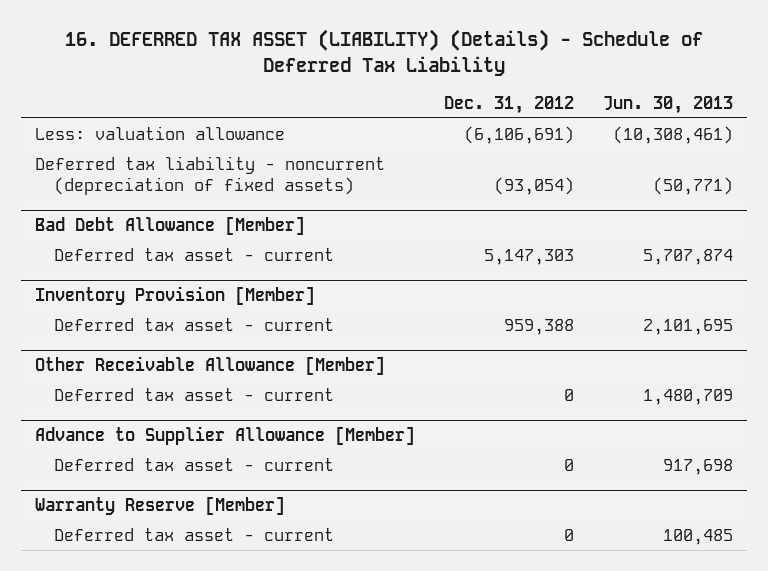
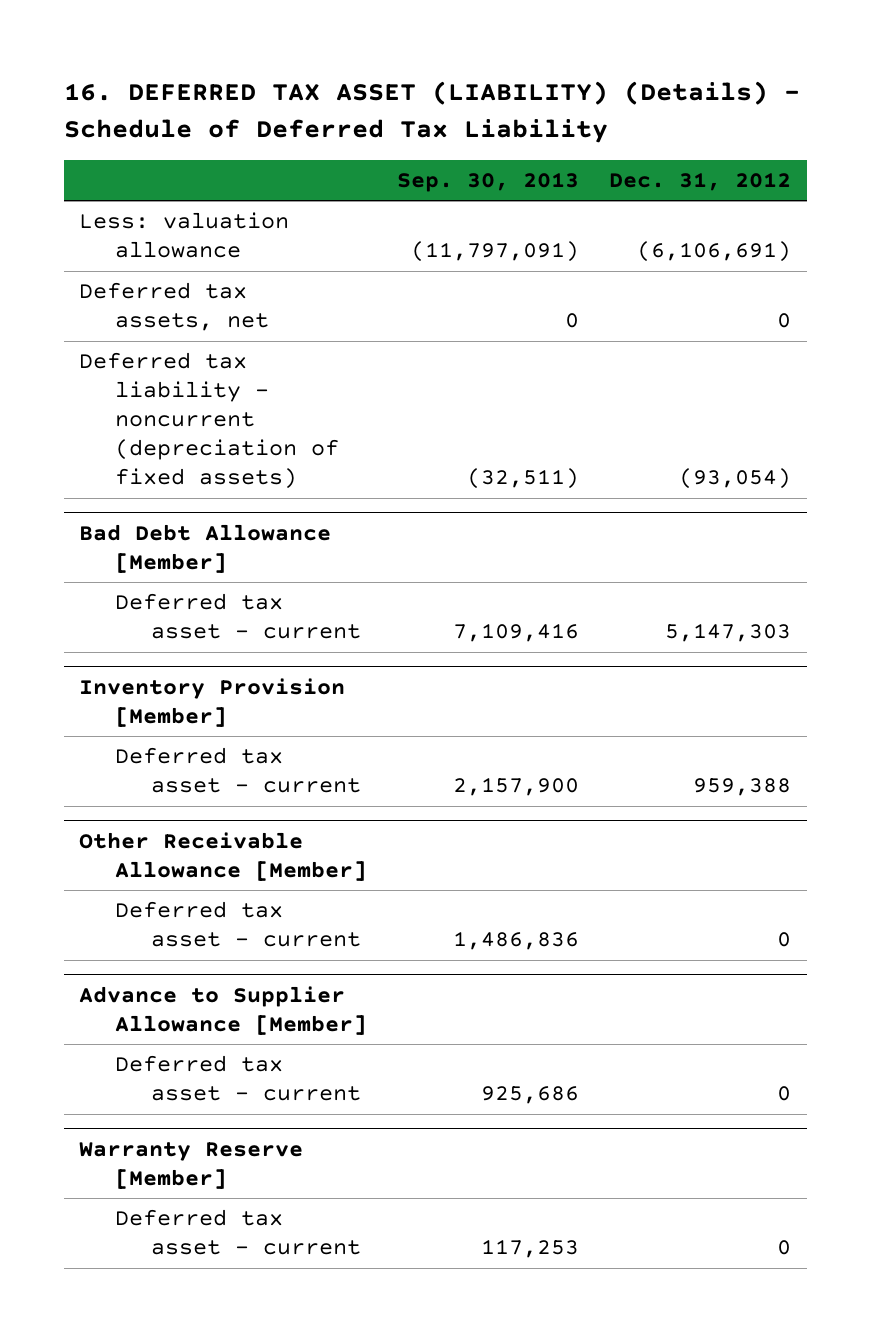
[602,95,733,114] Jun. 30, 2013 -> none
none -> [397,172,580,193] Sep. 30, 2013
none -> [78,282,270,332] Deferred tax assets, net

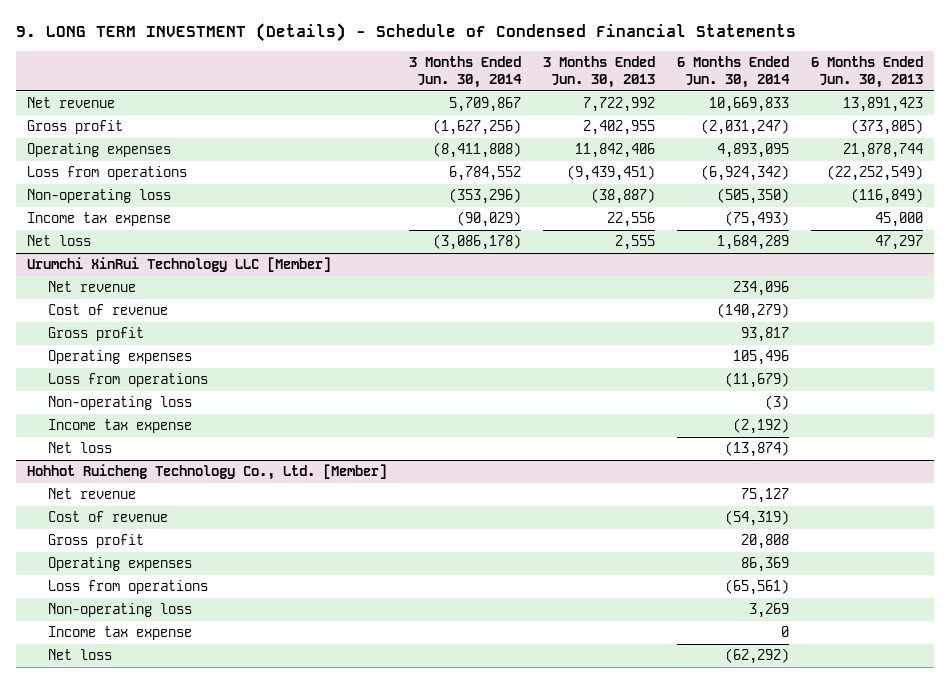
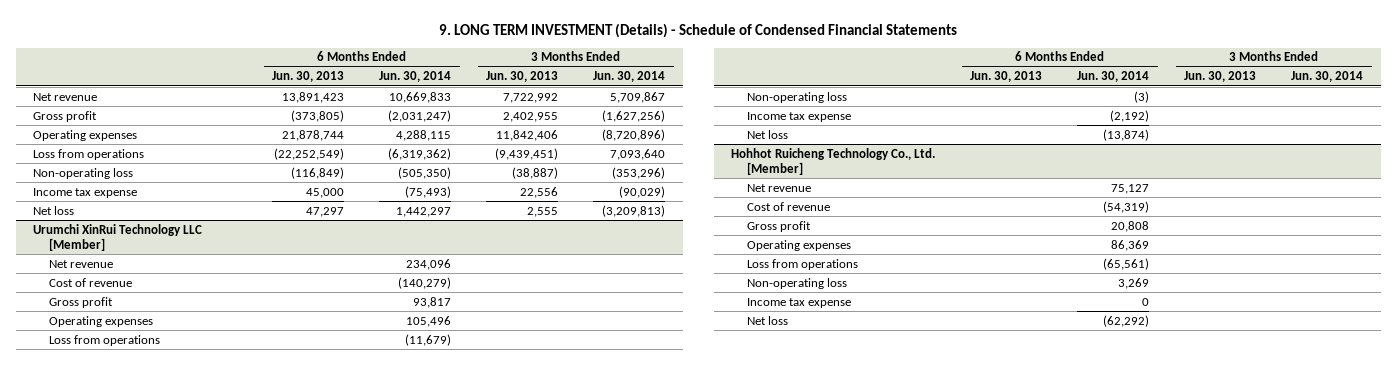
[432,142,521,159] (8,411,808) -> [602,128,666,141] (8,720,896)
[716,143,789,159] 4,893,095 -> [396,129,452,141] 4,288,115
[448,166,521,182] 6,784,552 -> [610,148,666,160] 7,093,640
[700,165,789,182] (6,924,342) -> [388,147,452,160] (6,319,362)
[432,234,521,251] (3,086,178) -> [602,204,666,217] (3,209,813)
[716,235,789,251] 1,684,289 -> [396,206,452,217] 1,442,297

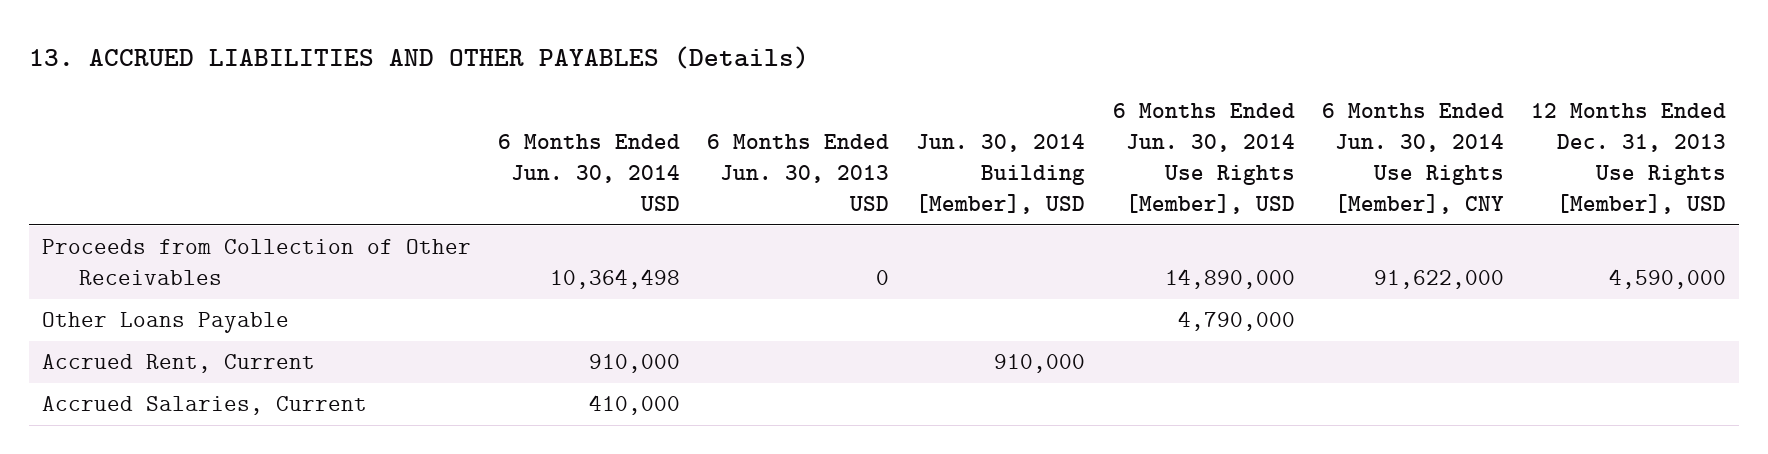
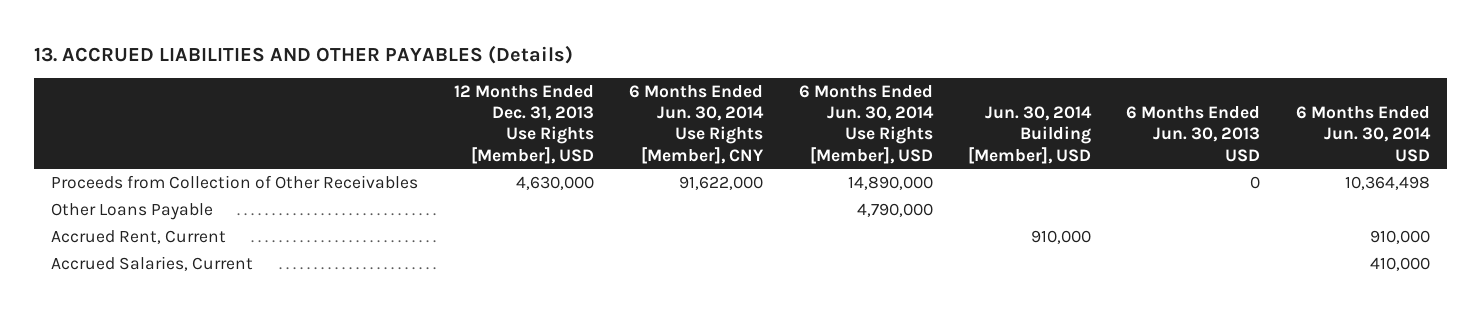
[1608,269,1726,290] 4,590,000 -> [515,175,594,190] 4,630,000

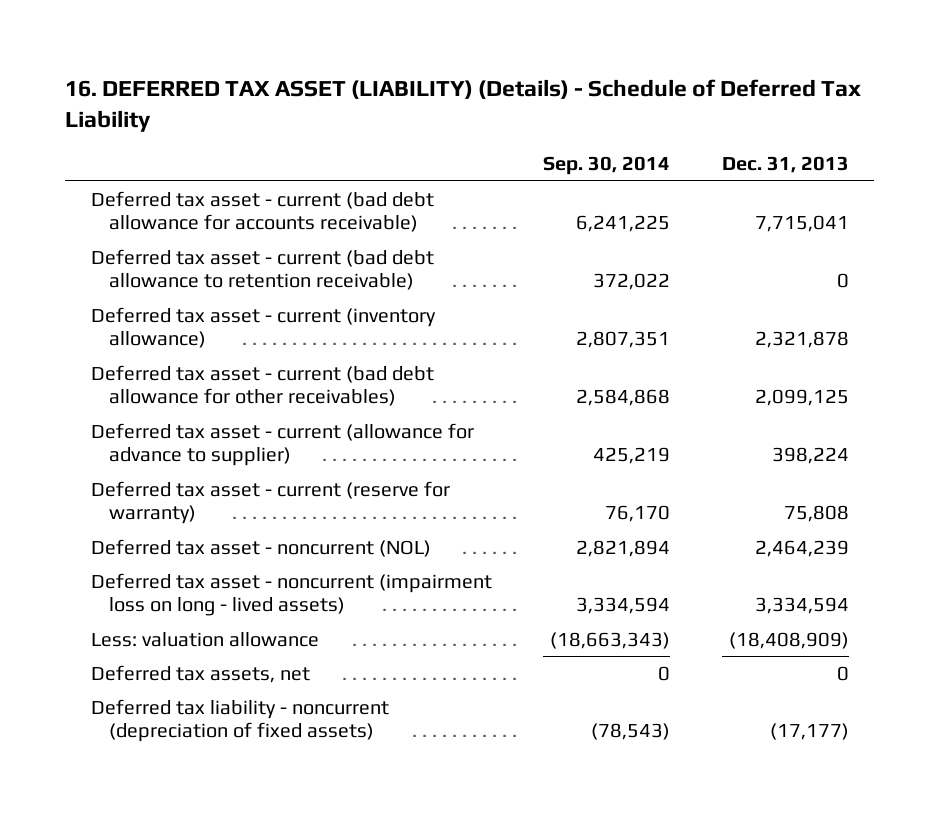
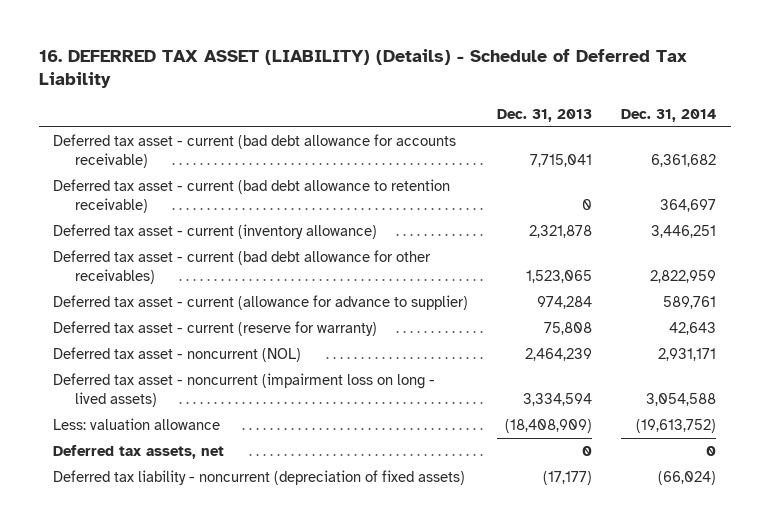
[543,156,671,176] Sep. 30, 2014 -> none
none -> [621,108,717,122] Dec. 31, 2014
[754,389,849,407] 2,099,125 -> [526,270,593,284] 1,523,065
[771,447,849,465] 398,224 -> [537,296,593,310] 974,284

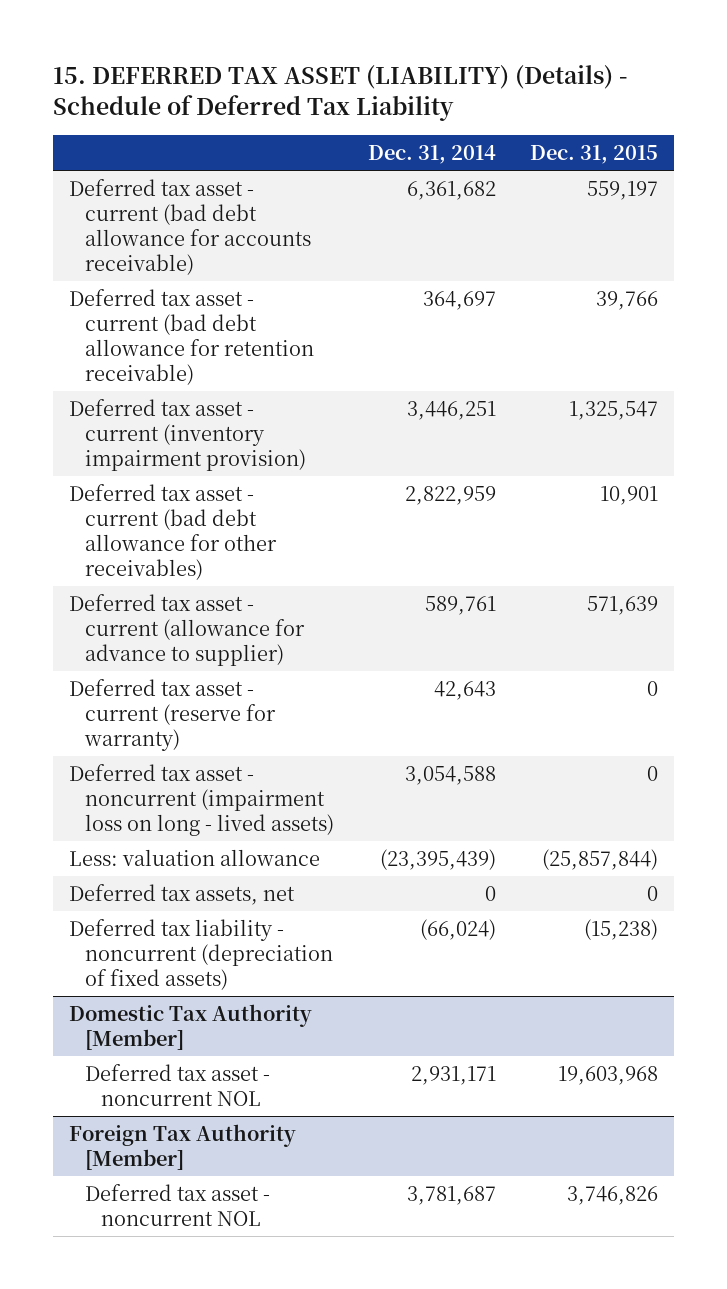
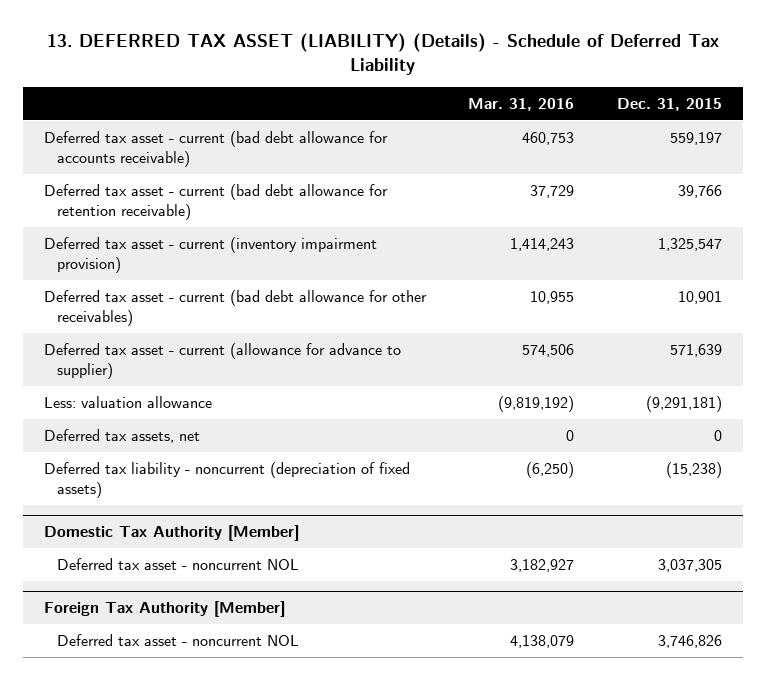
[52,64,628,121] 15. DEFERRED TAX ASSET (LIABILITY) (Details) - Schedule of Deferred Tax Liability -> [46,33,719,76] 13. DEFERRED TAX ASSET (LIABILITY) (Details) - Schedule of Deferred Tax Liability
[367,144,496,164] Dec. 31, 2014 -> none
none -> [468,97,575,111] Mar. 31, 2016
[69,679,277,751] Deferred tax asset - current (reserve for warranty) -> none
[69,764,335,836] Deferred tax asset - noncurrent (impairment loss on long - lived assets) -> none
[541,849,658,871] (25,857,844) -> [645,395,722,412] (9,291,181)
[557,1066,658,1086] 19,603,968 -> [657,558,722,572] 3,037,305

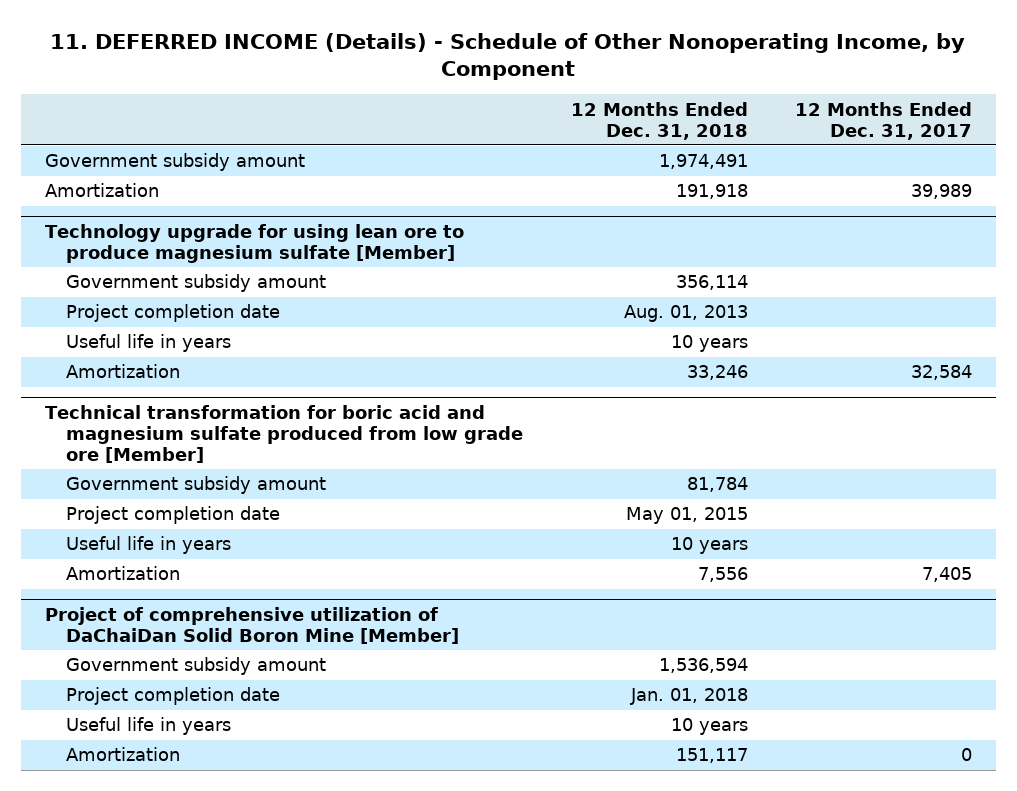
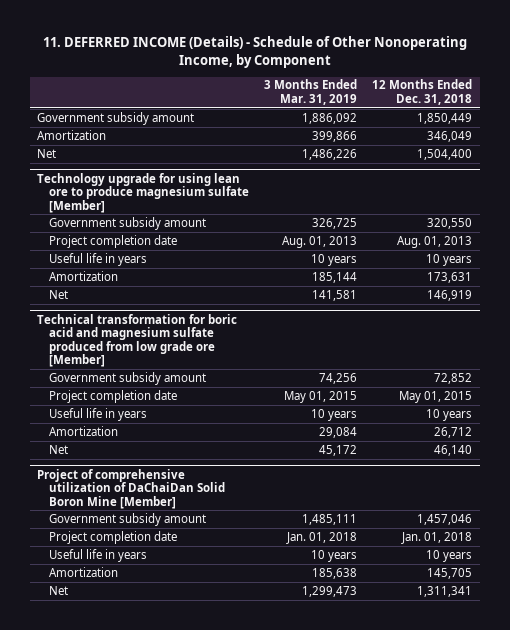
[795,101,973,140] 12 Months Ended Dec. 31, 2017 -> none
none -> [263,79,357,106] 3 Months Ended Mar. 31, 2019
[658,154,748,170] 1,974,491 -> [417,112,473,124] 1,850,449
[675,184,748,200] 191,918 -> [427,130,473,142] 346,049
none -> [37,148,57,158] Net
[675,275,748,291] 356,114 -> [427,217,473,229] 320,550
[686,365,748,381] 33,246 -> [427,271,473,283] 173,631
none -> [48,289,68,299] Net
[686,477,748,493] 81,784 -> [434,372,473,384] 72,852
[697,567,748,583] 7,556 -> [434,426,473,438] 26,712
none -> [48,444,68,454] Net
[658,658,748,674] 1,536,594 -> [417,513,473,525] 1,457,046
[675,748,748,764] 151,117 -> [427,567,473,579] 145,705
none -> [48,585,68,595] Net

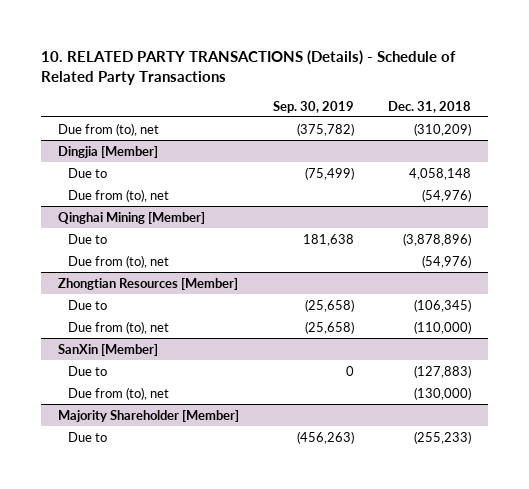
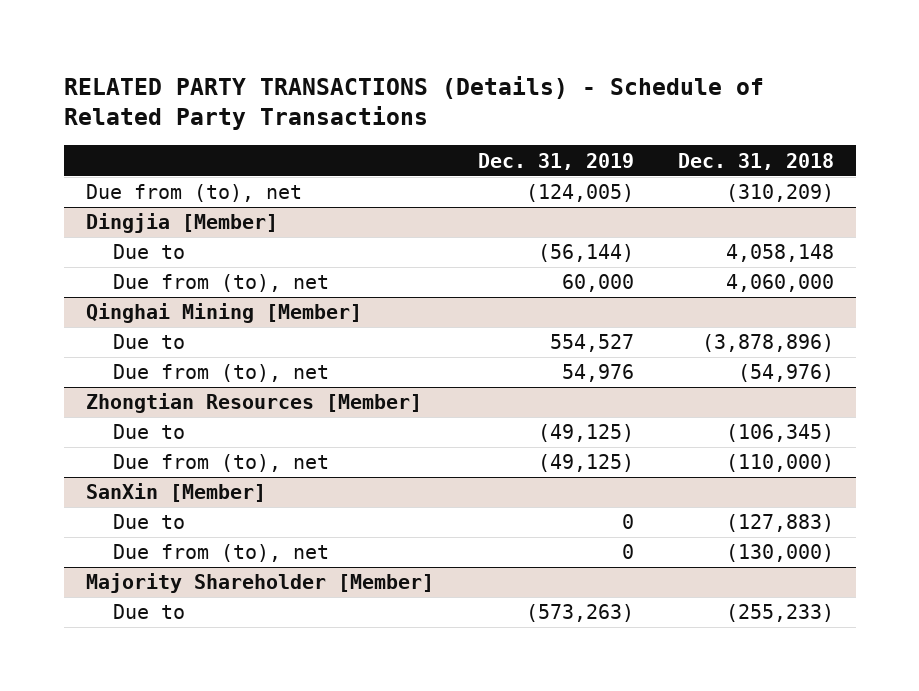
[41,49,457,85] 10. RELATED PARTY TRANSACTIONS (Details) - Schedule of Related Party Transactions -> [63,75,764,131] RELATED PARTY TRANSACTIONS (Details) - Schedule of Related Party Transactions
[273,100,355,113] Sep. 30, 2019 -> none
none -> [477,152,634,170] Dec. 31, 2019
[422,188,472,202] (54,976) -> [725,274,834,293] 4,060,000

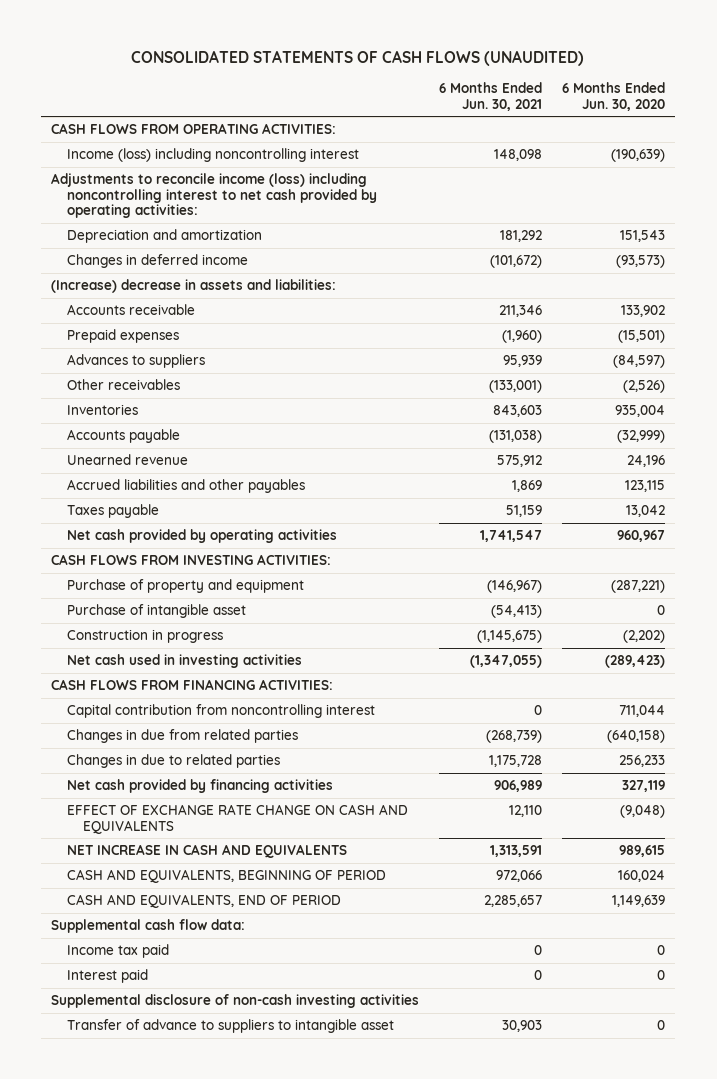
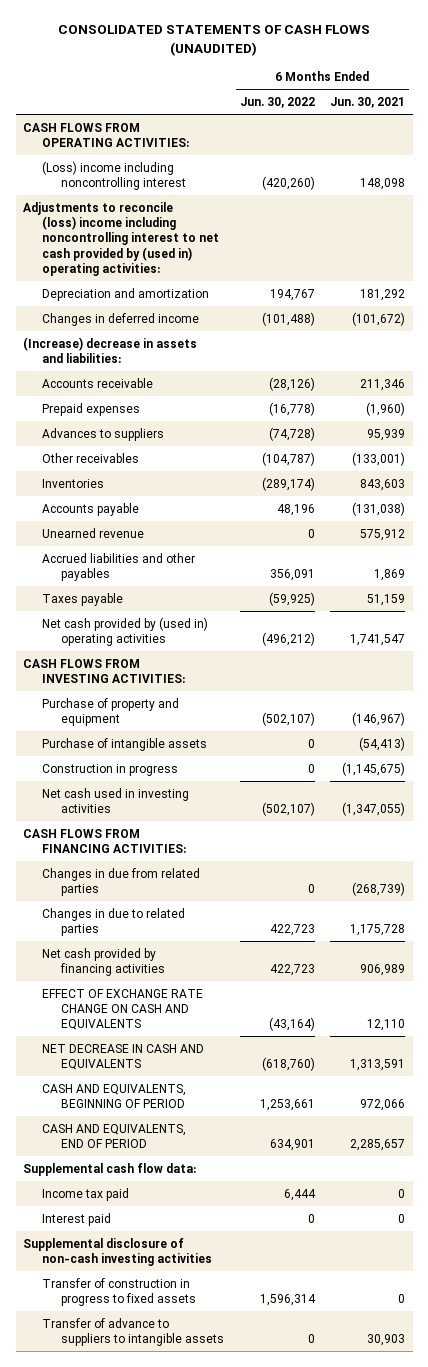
[562,82,666,111] 6 Months Ended Jun. 30, 2020 -> none
none -> [239,97,315,109] Jun. 30, 2022
[67,148,360,163] Income (loss) including noncontrolling interest -> [42,160,187,190] (Loss) income including noncontrolling interest
[51,173,378,219] Adjustments to reconcile income (loss) including noncontrolling interest to net cash provided by operating activities: -> [23,201,220,276] Adjustments to reconcile (loss) income including noncontrolling interest to net cash provided by (used in) operating activities:
[67,529,338,544] Net cash provided by operating activities -> [42,616,209,646] Net cash provided by (used in) operating activities
[67,604,247,619] Purchase of intangible asset -> [42,737,208,751] Purchase of intangible assets
[67,704,376,719] Capital contribution from noncontrolling interest -> none
[67,844,348,859] NET INCREASE IN CASH AND EQUIVALENTS -> [42,1043,205,1070] NET DECREASE IN CASH AND EQUIVALENTS
none -> [42,1277,197,1306] Transfer of construction in progress to fixed assets
[67,1019,395,1034] Transfer of advance to suppliers to intangible asset -> [42,1317,225,1346] Transfer of advance to suppliers to intangible assets

